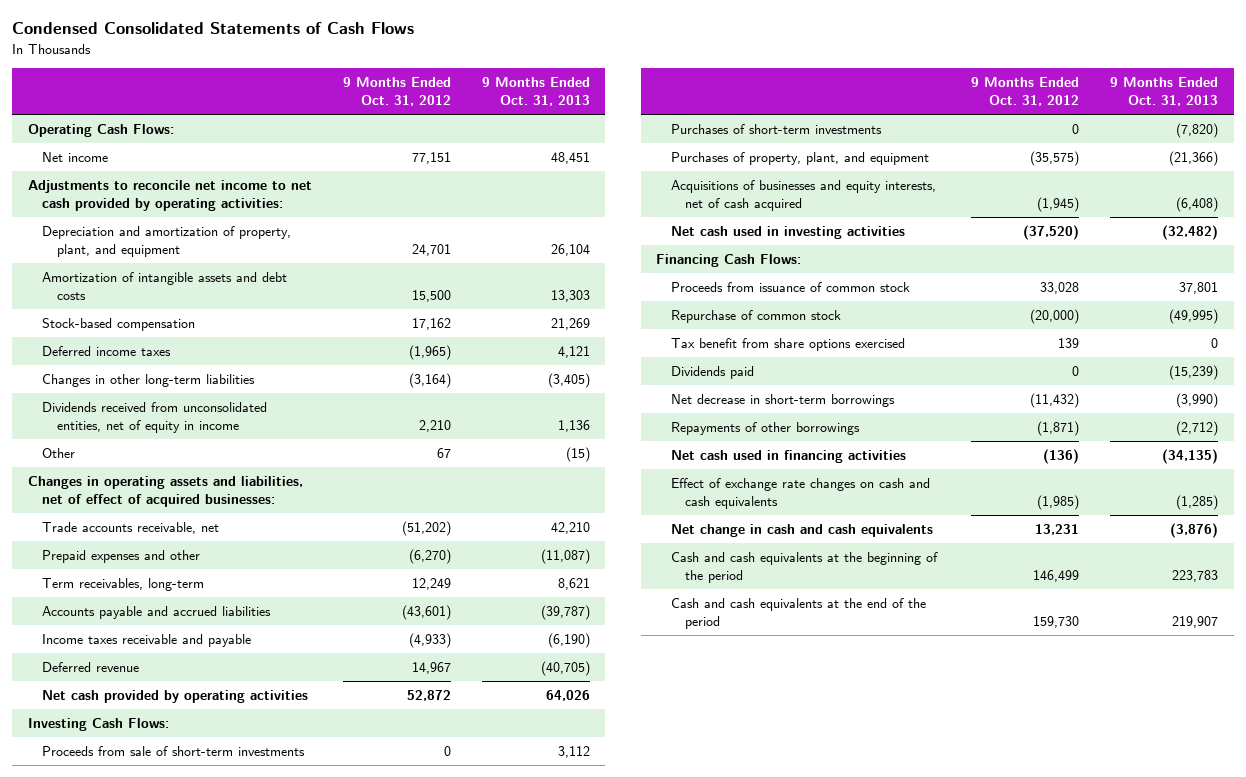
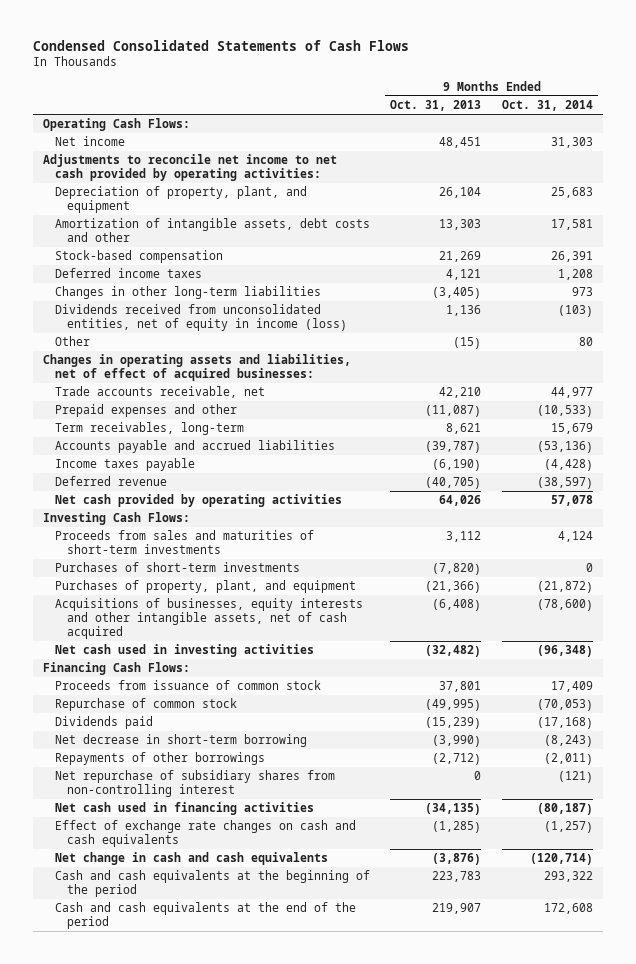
[342,76,451,107] 9 Months Ended Oct. 31, 2012 -> none
none -> [501,99,593,111] Oct. 31, 2014
[42,225,292,258] Depreciation and amortization of property, plant, and equipment -> [55,186,308,213] Depreciation of property, plant, and equipment
[42,271,288,301] Amortization of intangible assets and debt costs -> [55,218,371,242] Amortization of intangible assets, debt costs and other
[42,401,268,434] Dividends received from unconsolidated entities, net of equity in income -> [55,304,348,331] Dividends received from unconsolidated entities, net of equity in income (loss)
[42,633,252,647] Income taxes receivable and payable -> [55,458,196,472] Income taxes payable
[42,745,306,756] Proceeds from sale of short-term investments -> [55,530,315,554] Proceeds from sales and maturities of short-term investments
[670,179,936,212] Acquisitions of businesses and equity interests, net of cash acquired -> [55,598,364,639] Acquisitions of businesses, equity interests and other intangible assets, net of cash acquired
[670,337,905,351] Tax benefit from share options exercised -> none
[670,393,895,407] Net decrease in short-term borrowings -> [55,734,308,748] Net decrease in short-term borrowing
none -> [55,770,336,797] Net repurchase of subsidiary shares from non-controlling interest

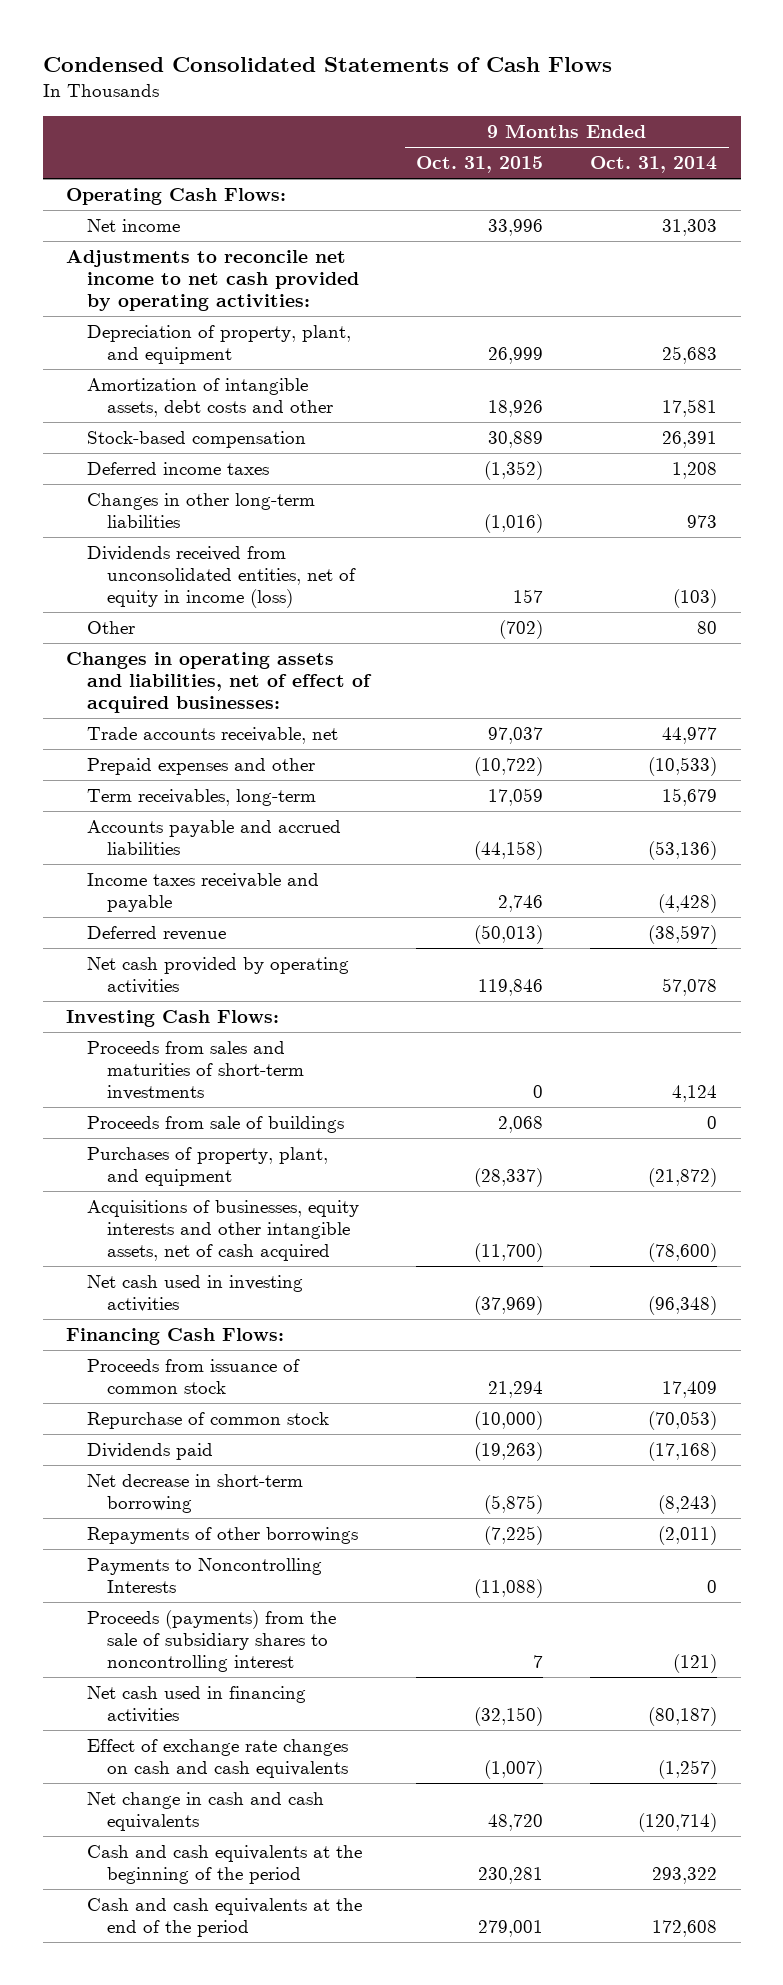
[390,99,482,111] Oct. 31, 2013 -> none
none -> [416,156,544,174] Oct. 31, 2015
[55,458,196,472] Income taxes payable -> [86,873,319,912] Income taxes receivable and payable
[55,562,301,573] Purchases of short-term investments -> none
none -> [86,1116,344,1134] Proceeds from sale of buildings
none -> [86,1558,322,1593] Payments to Noncontrolling Interests
[55,770,336,797] Net repurchase of subsidiary shares from non-controlling interest -> [86,1610,336,1672] Proceeds (payments) from the sale of subsidiary shares to noncontrolling interest

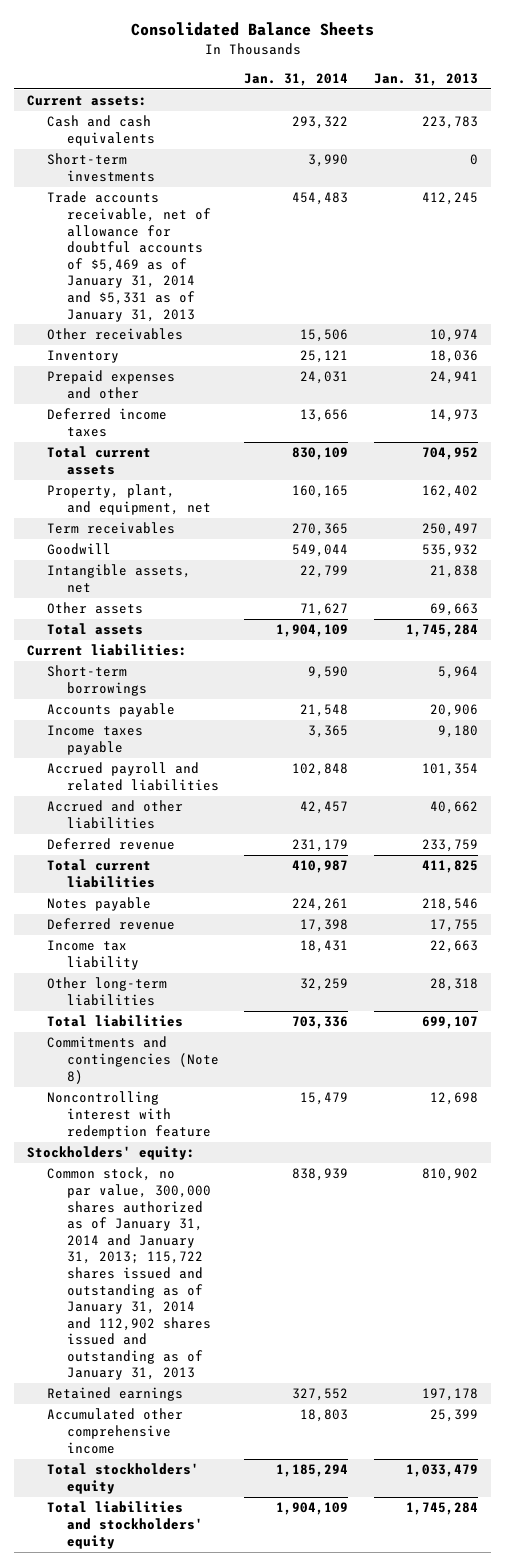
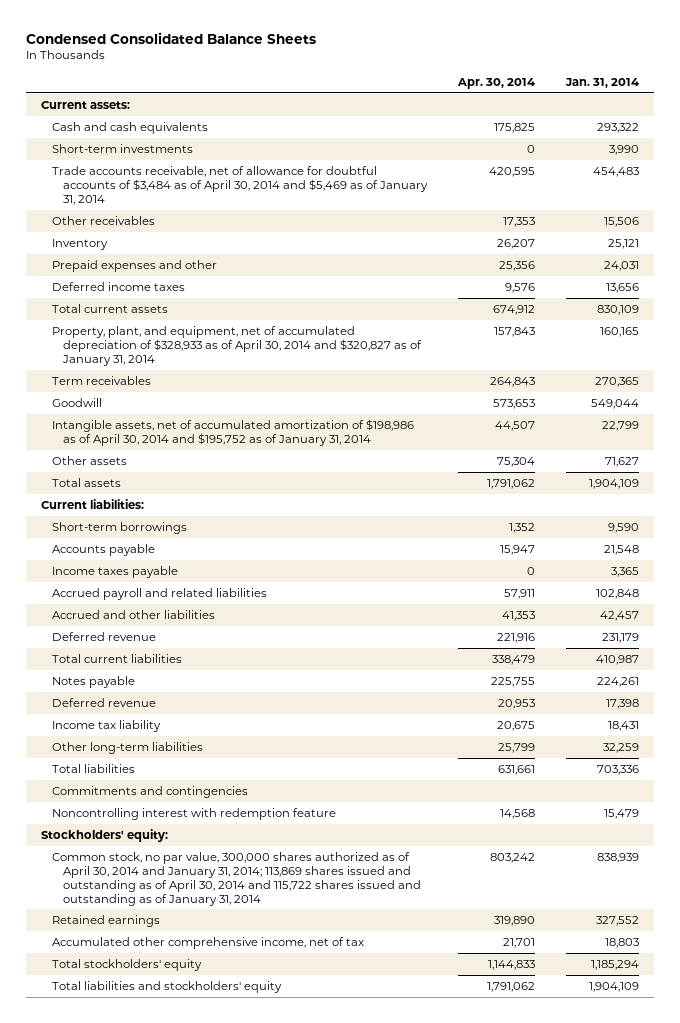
[130,22,374,37] Consolidated Balance Sheets -> [25,31,316,44] Condensed Consolidated Balance Sheets
[374,73,479,87] Jan. 31, 2013 -> none
none -> [456,77,535,89] Apr. 30, 2014
[46,191,211,322] Trade accounts receivable, net of allowance for doubtful accounts of $5,469 as of January 31, 2014 and $5,331 as of January 31, 2013 -> [52,165,429,205] Trade accounts receivable, net of allowance for doubtful accounts of $3,484 as of April 30, 2014 and $5,469 as of January 31, 2014
[46,484,211,516] Property, plant, and equipment, net -> [52,325,423,366] Property, plant, and equipment, net of accumulated depreciation of $328,933 as of April 30, 2014 and $320,827 as of January 31, 2014
[46,564,191,594] Intangible assets, net -> [52,418,415,446] Intangible assets, net of accumulated amortization of $198,986 as of April 30, 2014 and $195,752 as of January 31, 2014
[46,1036,219,1084] Commitments and contingencies (Note 8) -> [52,785,249,798] Commitments and contingencies
[46,1167,211,1381] Common stock, no par value, 300,000 shares authorized as of January 31, 2014 and January 31, 2013; 115,722 shares issued and outstanding as of January 31, 2014 and 112,902 shares issued and outstanding as of January 31, 2013 -> [52,851,422,906] Common stock, no par value, 300,000 shares authorized as of April 30, 2014 and January 31, 2014; 113,869 shares issued and outstanding as of April 30, 2014 and 115,722 shares issued and outstanding as of January 31, 2014
[46,1408,183,1454] Accumulated other comprehensive income -> [52,936,365,949] Accumulated other comprehensive income, net of tax

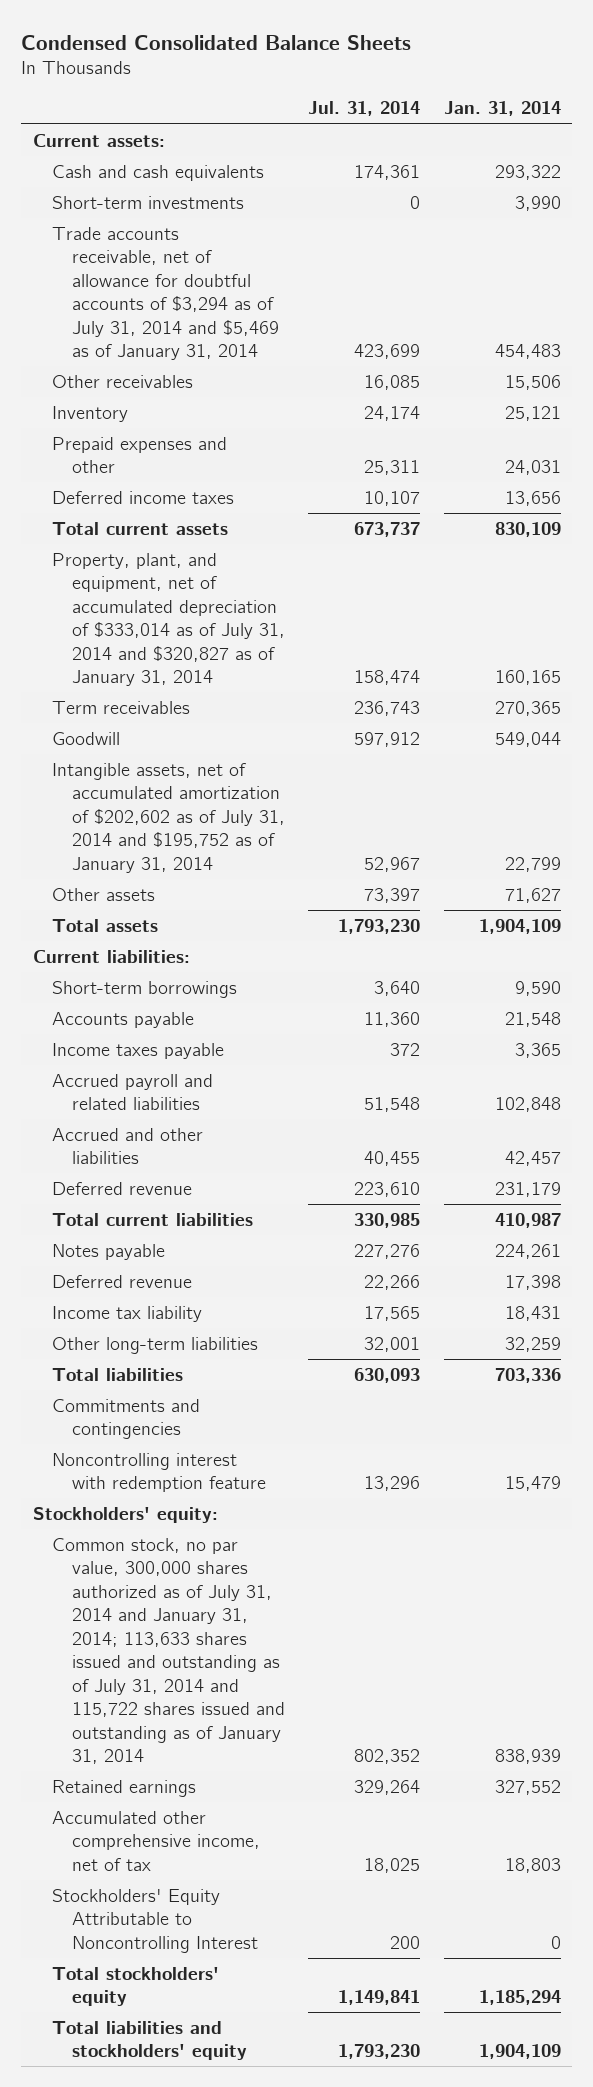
[456,77,535,89] Apr. 30, 2014 -> none
none -> [308,101,421,117] Jul. 31, 2014
[52,165,429,205] Trade accounts receivable, net of allowance for doubtful accounts of $3,484 as of April 30, 2014 and $5,469 as of January 31, 2014 -> [52,226,280,361] Trade accounts receivable, net of allowance for doubtful accounts of $3,294 as of July 31, 2014 and $5,469 as of January 31, 2014
[52,325,423,366] Property, plant, and equipment, net of accumulated depreciation of $328,933 as of April 30, 2014 and $320,827 as of January 31, 2014 -> [52,552,286,687] Property, plant, and equipment, net of accumulated depreciation of $333,014 as of July 31, 2014 and $320,827 as of January 31, 2014
[52,418,415,446] Intangible assets, net of accumulated amortization of $198,986 as of April 30, 2014 and $195,752 as of January 31, 2014 -> [52,762,286,873] Intangible assets, net of accumulated amortization of $202,602 as of July 31, 2014 and $195,752 as of January 31, 2014
[52,851,422,906] Common stock, no par value, 300,000 shares authorized as of April 30, 2014 and January 31, 2014; 113,869 shares issued and outstanding as of April 30, 2014 and 115,722 shares issued and outstanding as of January 31, 2014 -> [52,1537,286,1765] Common stock, no par value, 300,000 shares authorized as of July 31, 2014 and January 31, 2014; 113,633 shares issued and outstanding as of July 31, 2014 and 115,722 shares issued and outstanding as of January 31, 2014
none -> [52,1888,259,1953] Stockholders' Equity Attributable to Noncontrolling Interest

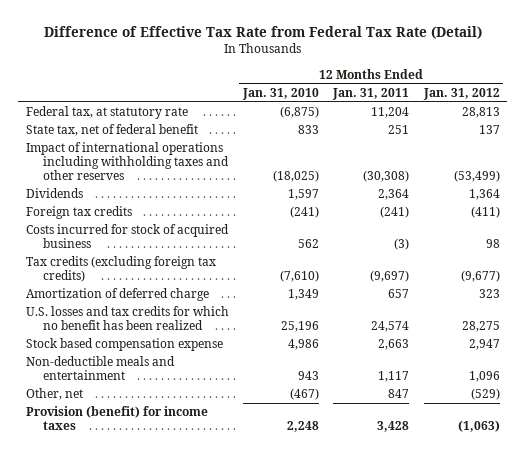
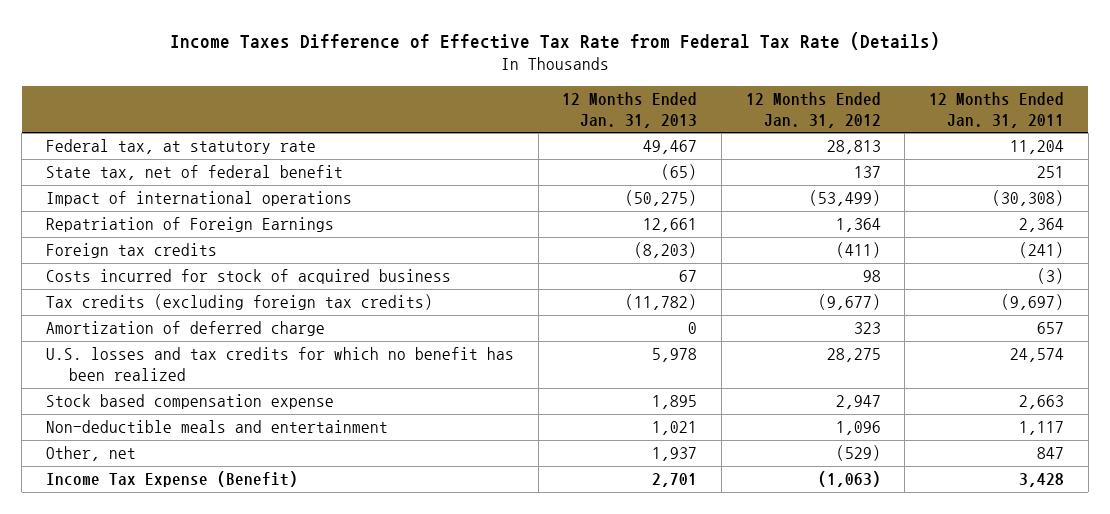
[43,25,482,39] Difference of Effective Tax Rate from Federal Tax Rate (Detail) -> [169,32,940,51] Income Taxes Difference of Effective Tax Rate from Federal Tax Rate (Details)
[242,87,320,100] Jan. 31, 2010 -> none
none -> [562,92,698,128] 12 Months Ended Jan. 31, 2013
[25,142,229,181] Impact of international operations including withholding taxes and other reserves -> [45,191,352,207] Impact of international operations
[25,188,83,199] Dividends -> [45,217,334,233] Repatriation of Foreign Earnings
[25,406,208,431] Provision (benefit) for income taxes -> [45,471,298,488] Income Tax Expense (Benefit)

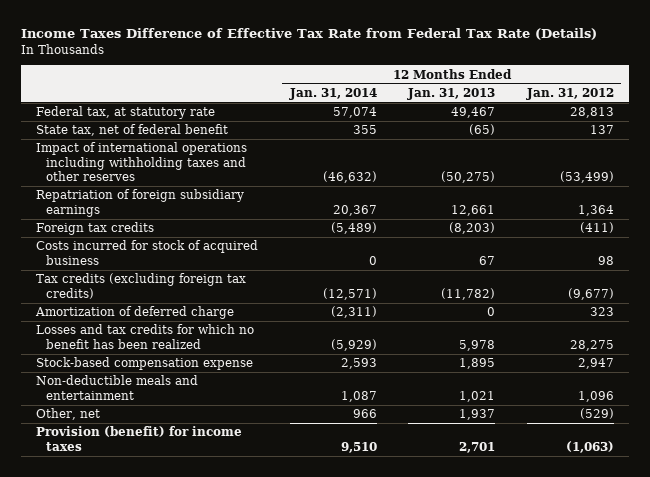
[929,92,1065,128] 12 Months Ended Jan. 31, 2011 -> none
none -> [288,87,377,100] Jan. 31, 2014
[45,191,352,207] Impact of international operations -> [36,142,248,182] Impact of international operations including withholding taxes and other reserves
[45,217,334,233] Repatriation of Foreign Earnings -> [36,189,245,217] Repatriation of foreign subsidiary earnings
[45,347,514,381] U.S. losses and tax credits for which no benefit has been realized -> [36,324,255,349] Losses and tax credits for which no benefit has been realized
[45,394,334,410] Stock based compensation expense -> [36,357,254,371] Stock-based compensation expense
[45,471,298,488] Income Tax Expense (Benefit) -> [36,426,243,451] Provision (benefit) for income taxes

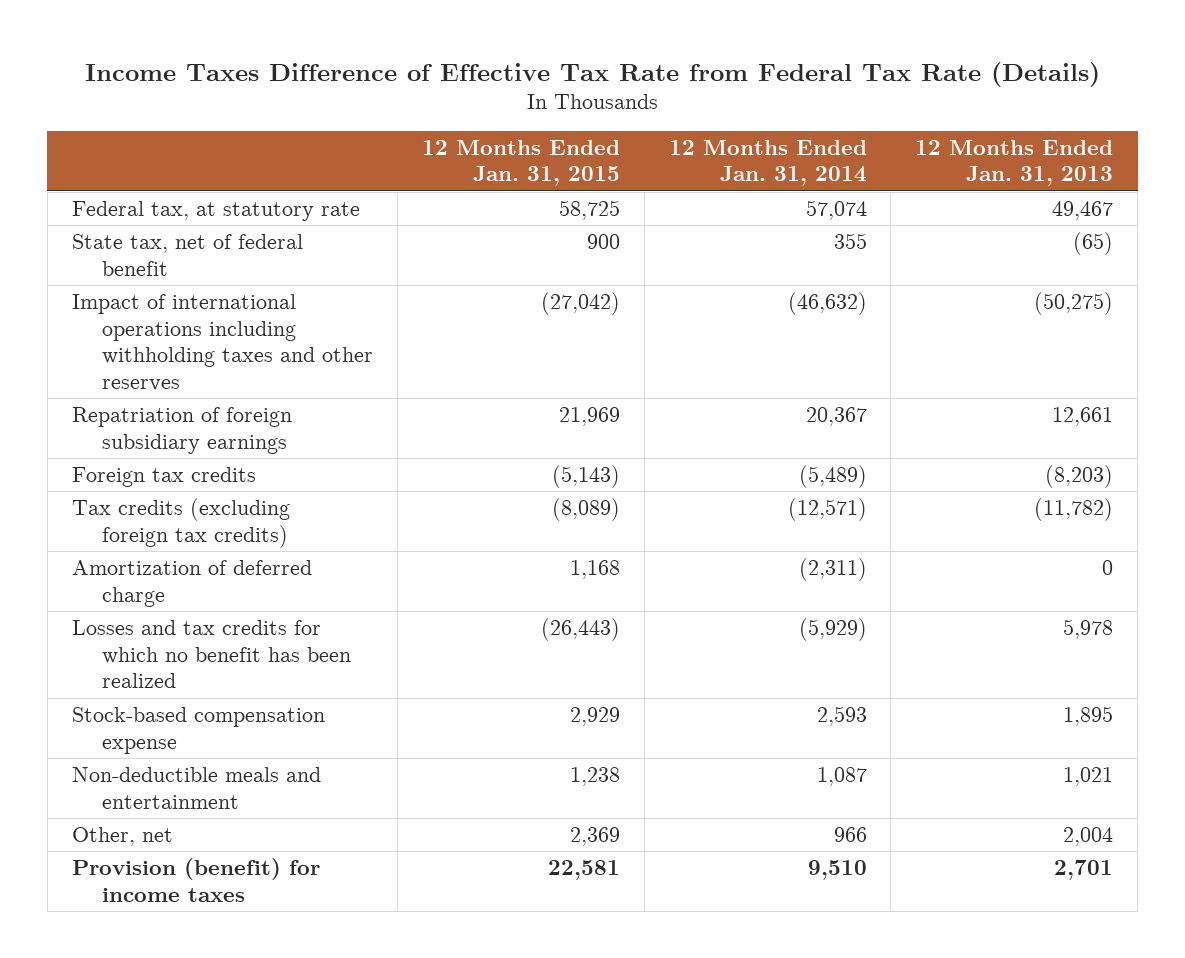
[525,87,614,100] Jan. 31, 2012 -> none
none -> [421,139,620,187] 12 Months Ended Jan. 31, 2015
[36,240,259,265] Costs incurred for stock of acquired business -> none
[459,409,496,421] 1,937 -> [1063,826,1114,846] 2,004

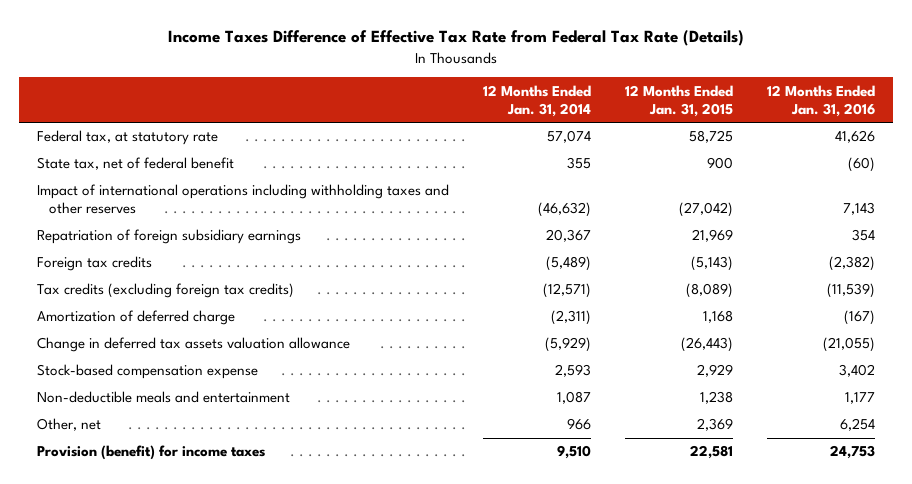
[915,139,1114,187] 12 Months Ended Jan. 31, 2013 -> none
none -> [767,84,876,117] 12 Months Ended Jan. 31, 2016
[71,619,352,689] Losses and tax credits for which no benefit has been realized -> [36,337,350,353] Change in deferred tax assets valuation allowance

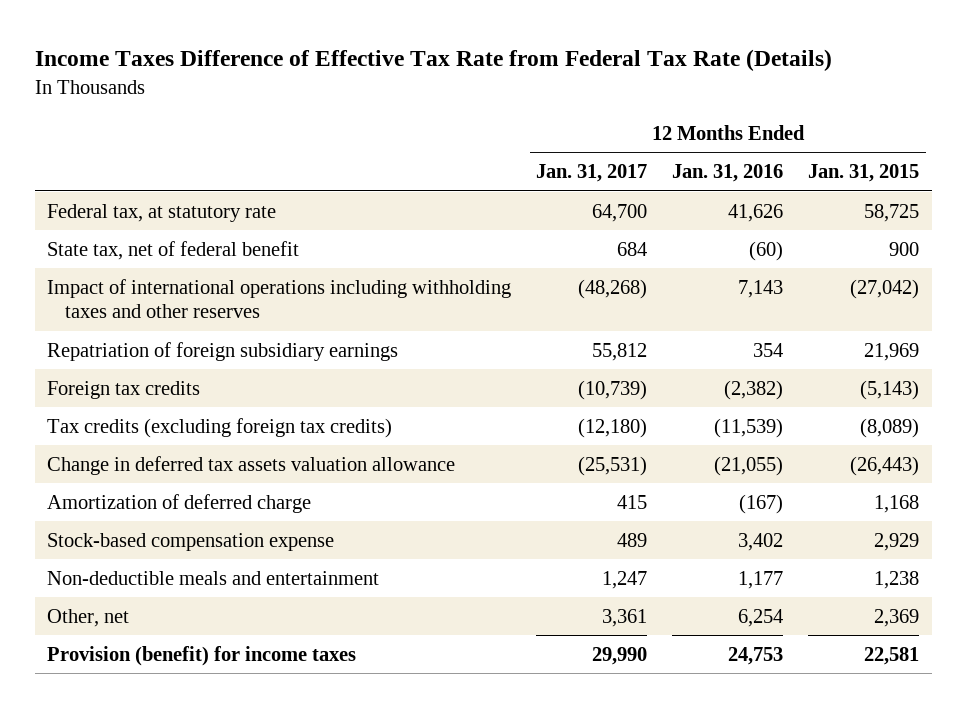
[482,84,591,117] 12 Months Ended Jan. 31, 2014 -> none
none -> [536,164,648,183] Jan. 31, 2017
[36,310,235,326] Amortization of deferred charge -> [47,493,312,513] Amortization of deferred charge

